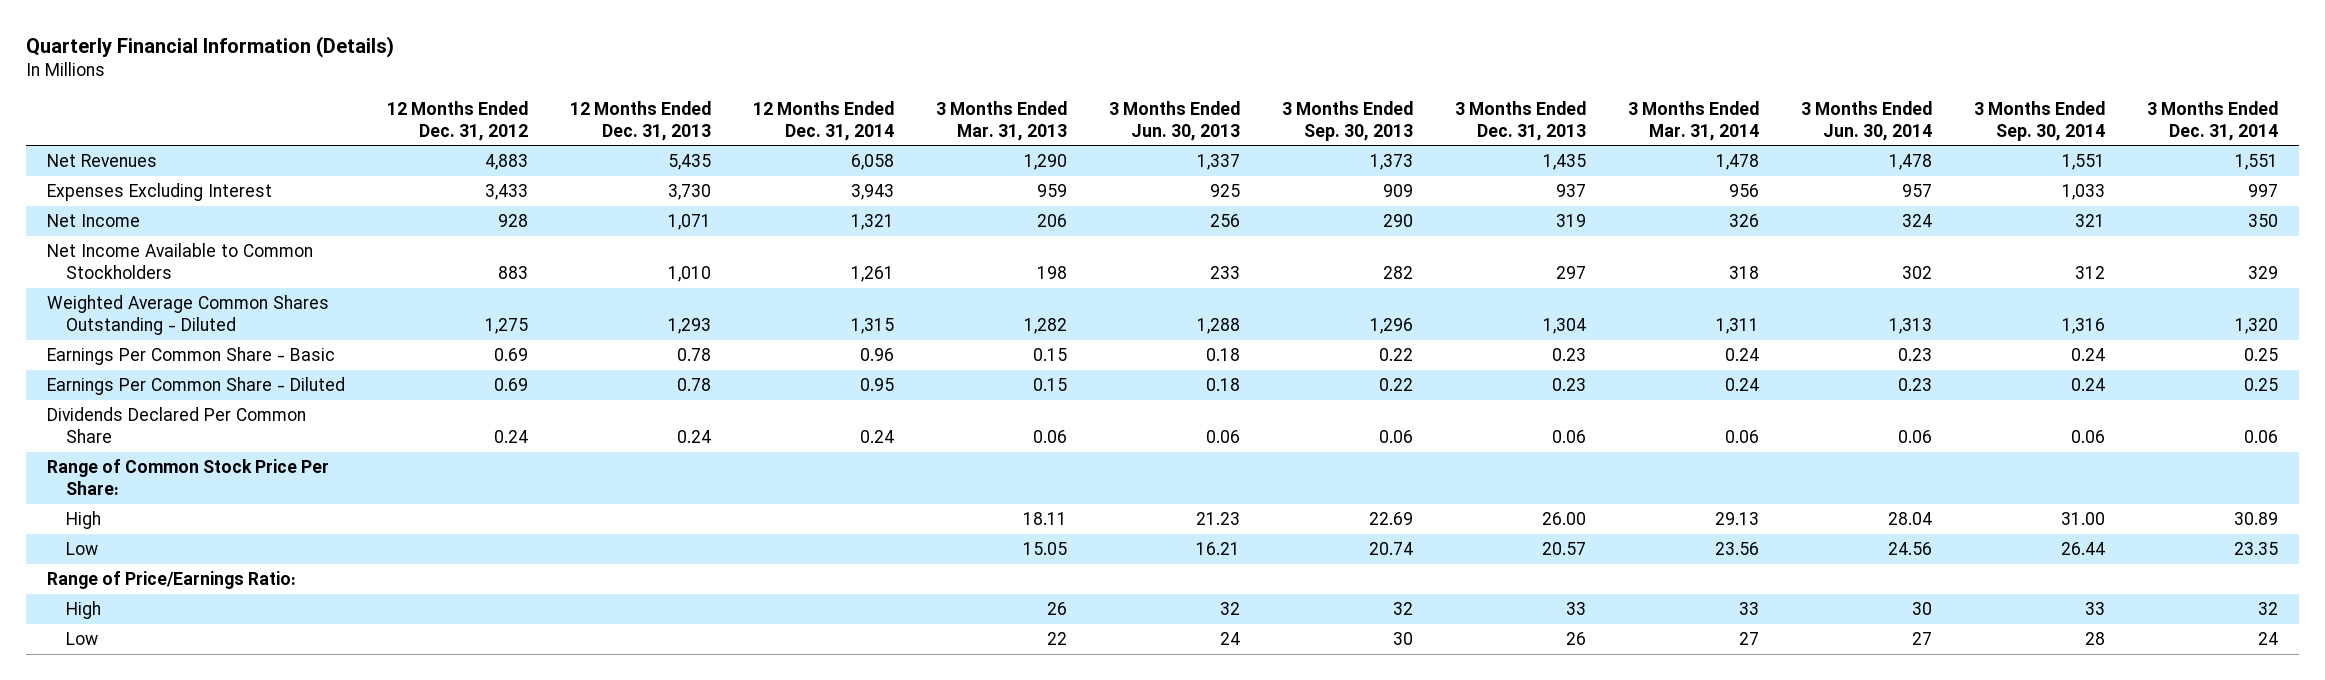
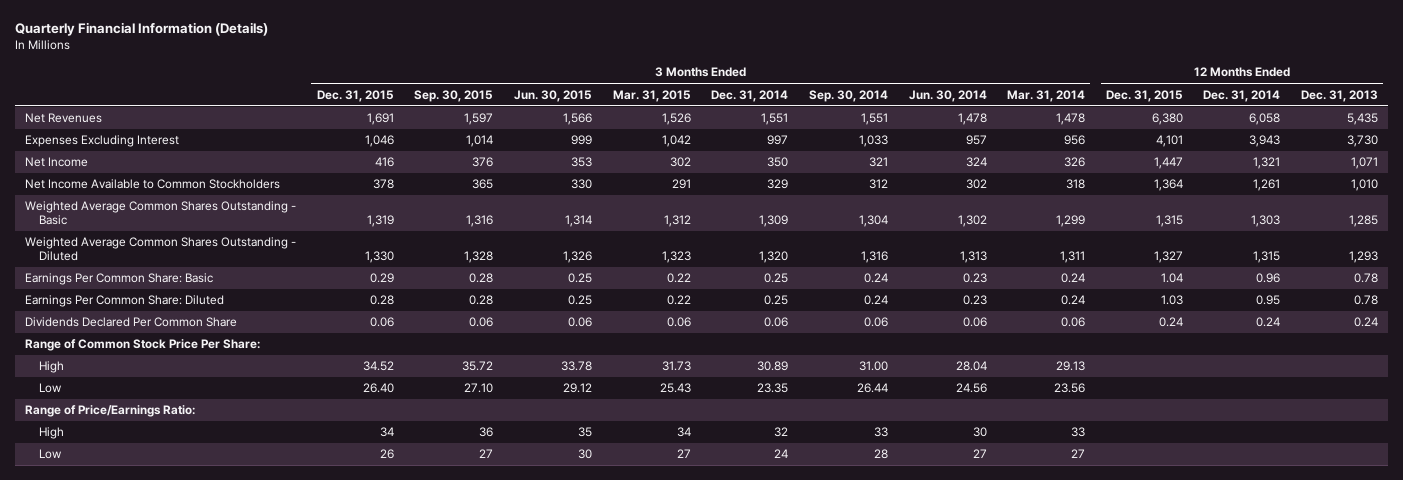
[386,100,528,141] 12 Months Ended Dec. 31, 2012 -> none
[935,100,1067,141] 3 Months Ended Mar. 31, 2013 -> none
[1108,100,1240,141] 3 Months Ended Jun. 30, 2013 -> none
[1281,100,1413,141] 3 Months Ended Sep. 30, 2013 -> none
[1454,100,1586,141] 3 Months Ended Dec. 31, 2013 -> none
none -> [316,89,394,102] Dec. 31, 2015
none -> [414,89,494,102] Sep. 30, 2015
none -> [513,89,592,102] Jun. 30, 2015
none -> [612,89,691,102] Mar. 31, 2015
none -> [1105,89,1183,102] Dec. 31, 2015
none -> [24,201,296,226] Weighted Average Common Shares Outstanding - Basic
[46,346,335,365] Earnings Per Common Share - Basic -> [24,273,213,286] Earnings Per Common Share: Basic
[46,376,345,395] Earnings Per Common Share - Diluted -> [24,295,224,308] Earnings Per Common Share: Diluted

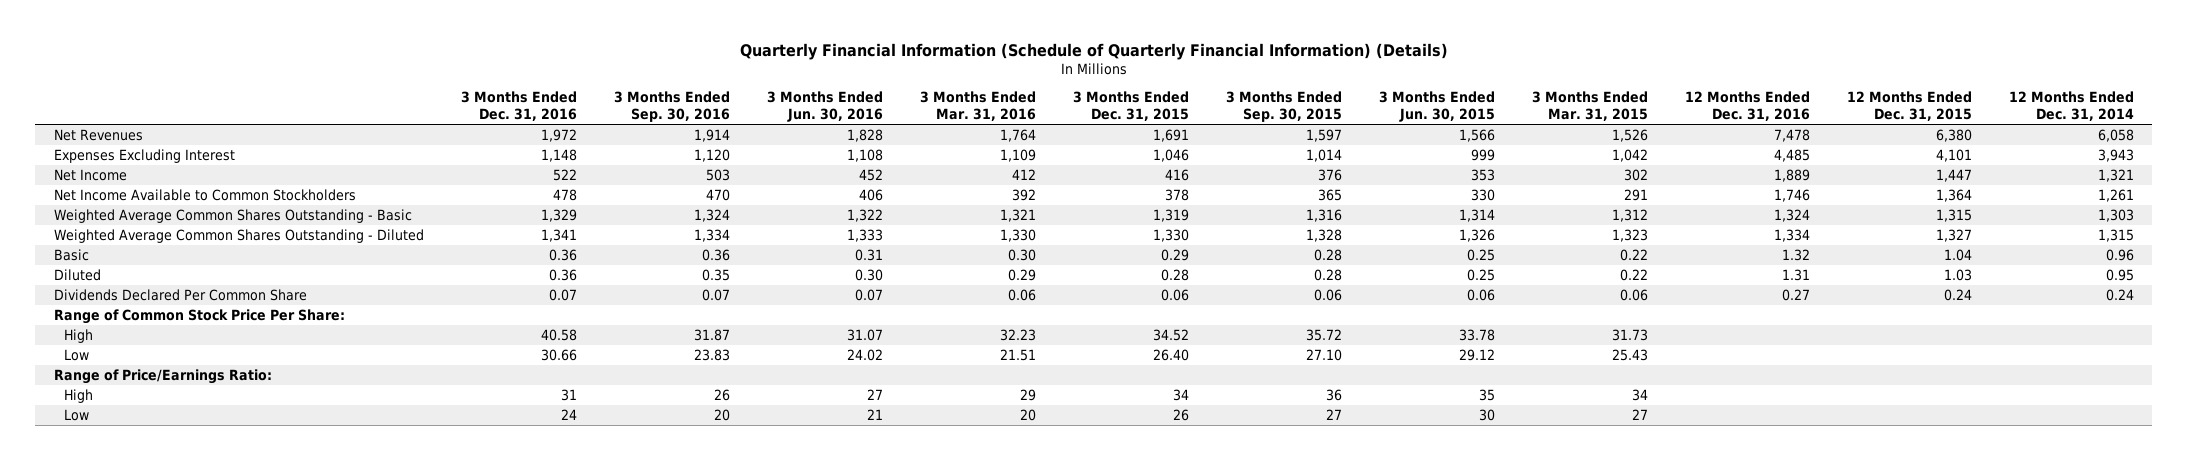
[14,22,268,37] Quarterly Financial Information (Details) -> [739,42,1448,60] Quarterly Financial Information (Schedule of Quarterly Financial Information) (Details)
[711,89,789,102] Dec. 31, 2014 -> none
[808,89,888,102] Sep. 30, 2014 -> none
[908,89,987,102] Jun. 30, 2014 -> none
[1007,89,1086,102] Mar. 31, 2014 -> none
[1301,89,1379,102] Dec. 31, 2013 -> none
none -> [460,91,577,121] 3 Months Ended Dec. 31, 2016
none -> [613,91,730,122] 3 Months Ended Sep. 30, 2016
none -> [766,91,883,122] 3 Months Ended Jun. 30, 2016
none -> [919,91,1036,121] 3 Months Ended Mar. 31, 2016
none -> [1684,91,1810,121] 12 Months Ended Dec. 31, 2016
[24,273,213,286] Earnings Per Common Share: Basic -> [53,249,89,262] Basic
[24,295,224,308] Earnings Per Common Share: Diluted -> [53,269,101,282] Diluted

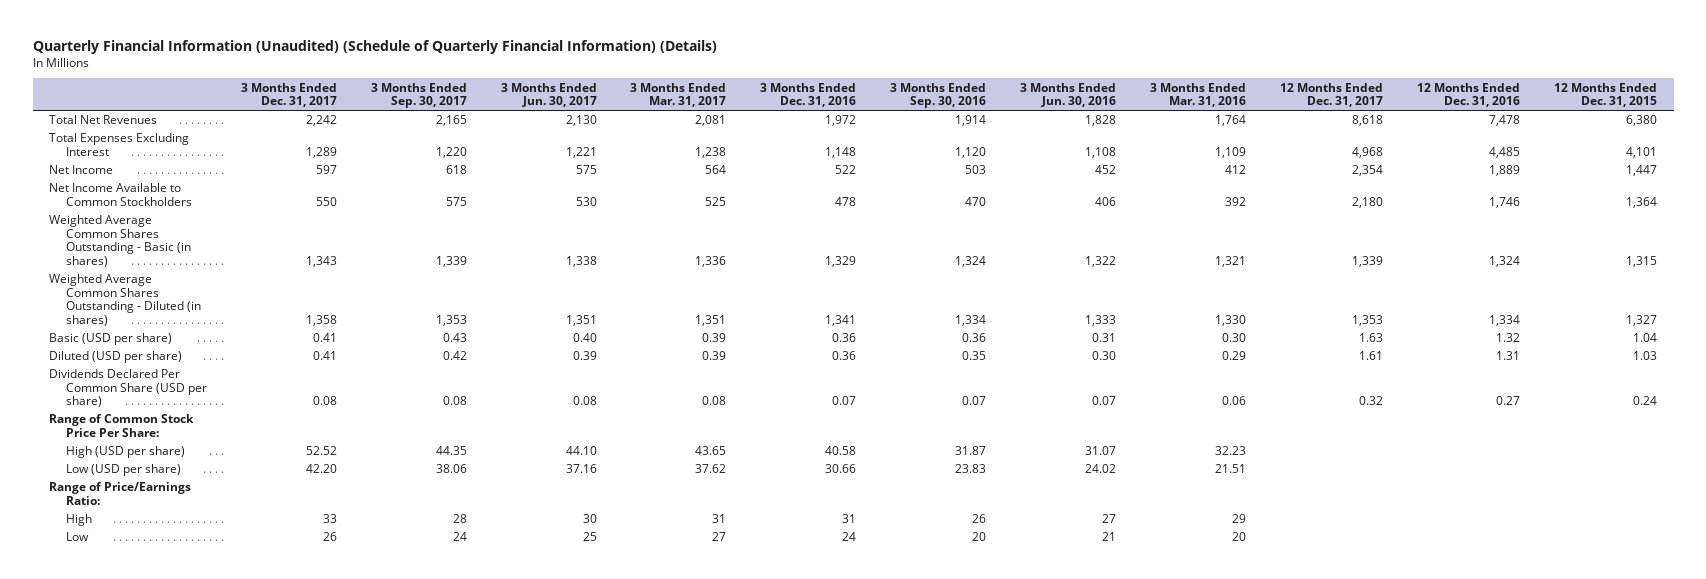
[739,42,1448,60] Quarterly Financial Information (Schedule of Quarterly Financial Information) (Details) -> [32,39,717,54] Quarterly Financial Information (Unaudited) (Schedule of Quarterly Financial Information) (Details)
[1072,91,1189,121] 3 Months Ended Dec. 31, 2015 -> none
[1225,91,1342,122] 3 Months Ended Sep. 30, 2015 -> none
[1378,91,1495,122] 3 Months Ended Jun. 30, 2015 -> none
[1531,91,1648,121] 3 Months Ended Mar. 31, 2015 -> none
[2008,91,2134,121] 12 Months Ended Dec. 31, 2014 -> none
none -> [240,82,337,108] 3 Months Ended Dec. 31, 2017
none -> [370,82,467,109] 3 Months Ended Sep. 30, 2017
none -> [500,82,597,108] 3 Months Ended Jun. 30, 2017
none -> [630,82,727,108] 3 Months Ended Mar. 31, 2017
none -> [1279,82,1383,108] 12 Months Ended Dec. 31, 2017
[53,129,143,142] Net Revenues -> [49,115,158,125] Total Net Revenues
[53,149,235,164] Expenses Excluding Interest -> [49,133,190,156] Total Expenses Excluding Interest
[53,209,412,224] Weighted Average Common Shares Outstanding - Basic -> [49,215,191,268] Weighted Average Common Shares Outstanding - Basic (in shares)
[53,229,424,244] Weighted Average Common Shares Outstanding - Diluted -> [49,274,201,327] Weighted Average Common Shares Outstanding - Diluted (in shares)
[53,249,89,262] Basic -> [49,333,173,346] Basic (USD per share)
[53,269,101,282] Diluted -> [49,351,183,364] Diluted (USD per share)
[53,289,307,302] Dividends Declared Per Common Share -> [49,369,207,408] Dividends Declared Per Common Share (USD per share)
[63,329,93,344] High -> [65,446,185,459] High (USD per share)
[63,349,89,362] Low -> [65,464,181,477] Low (USD per share)

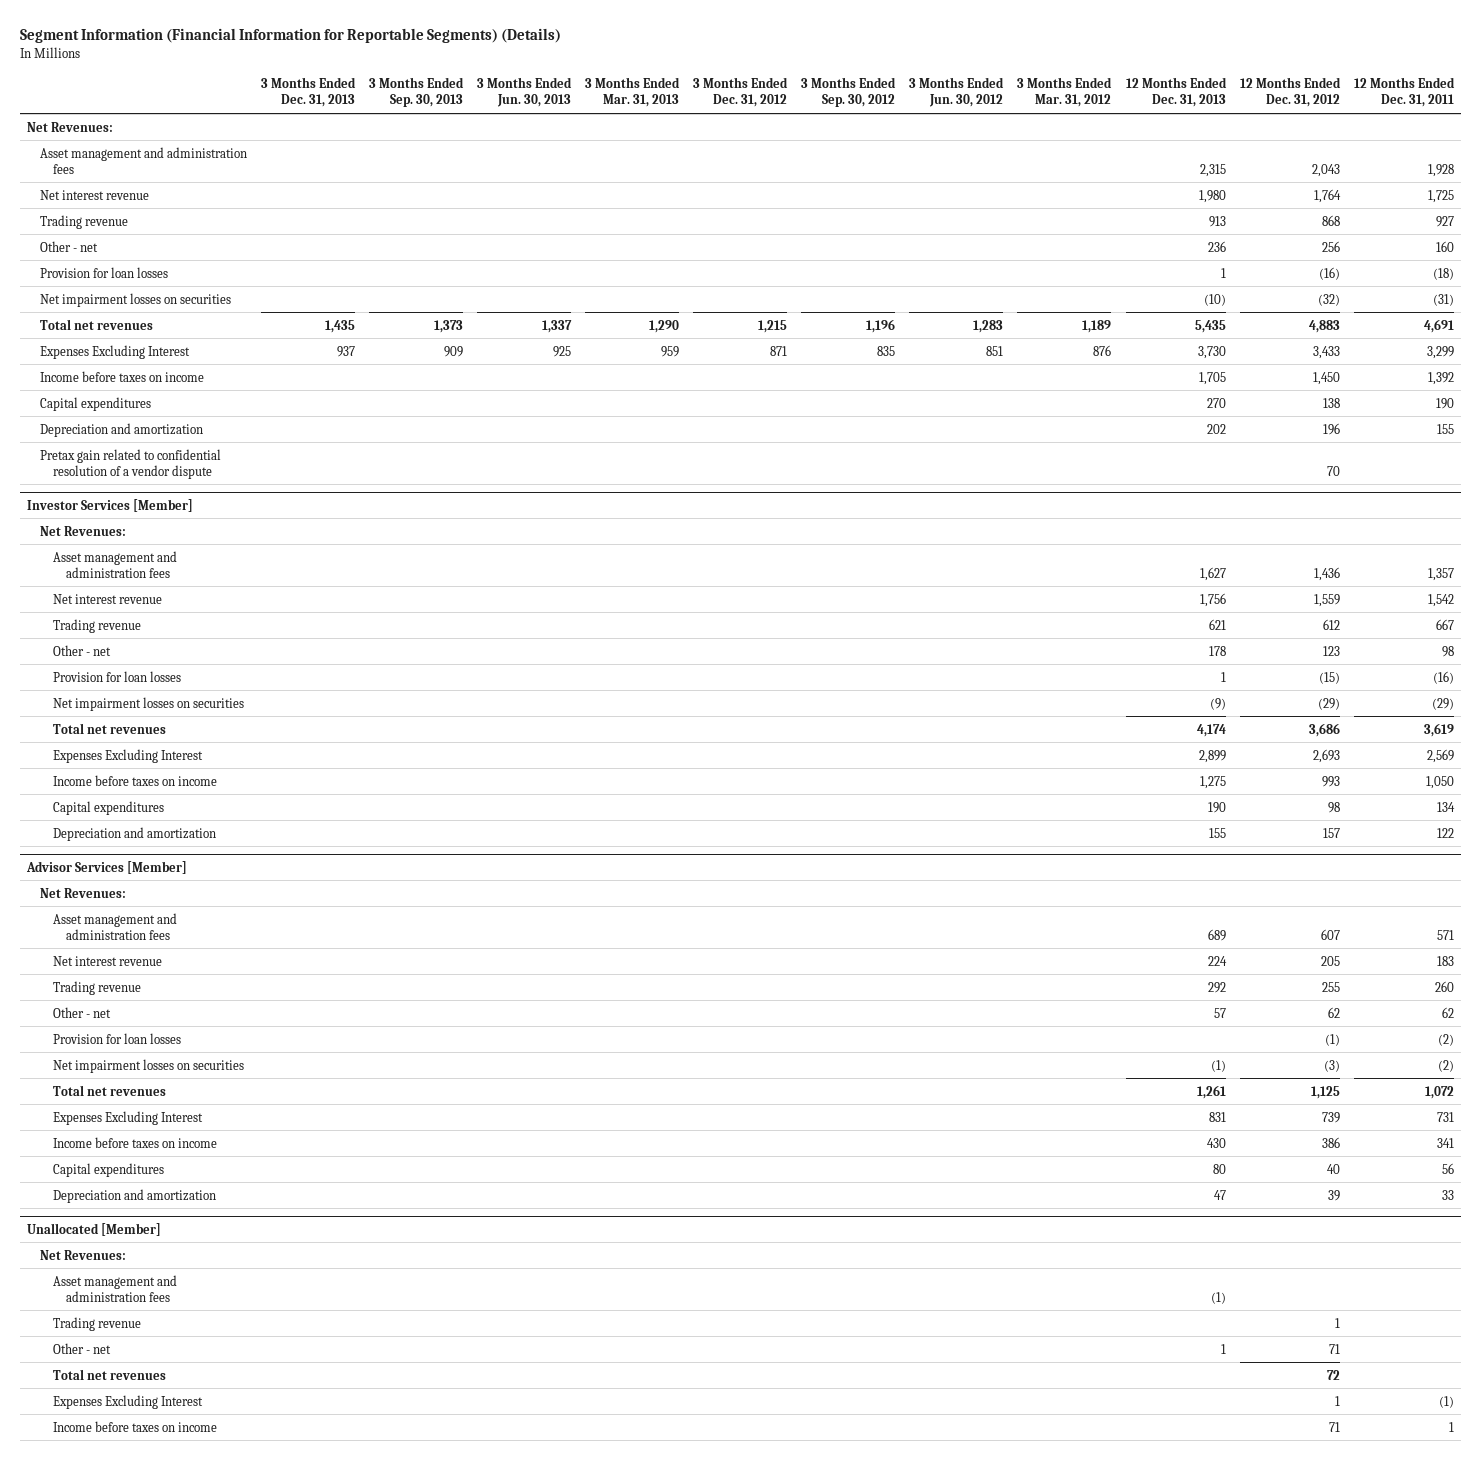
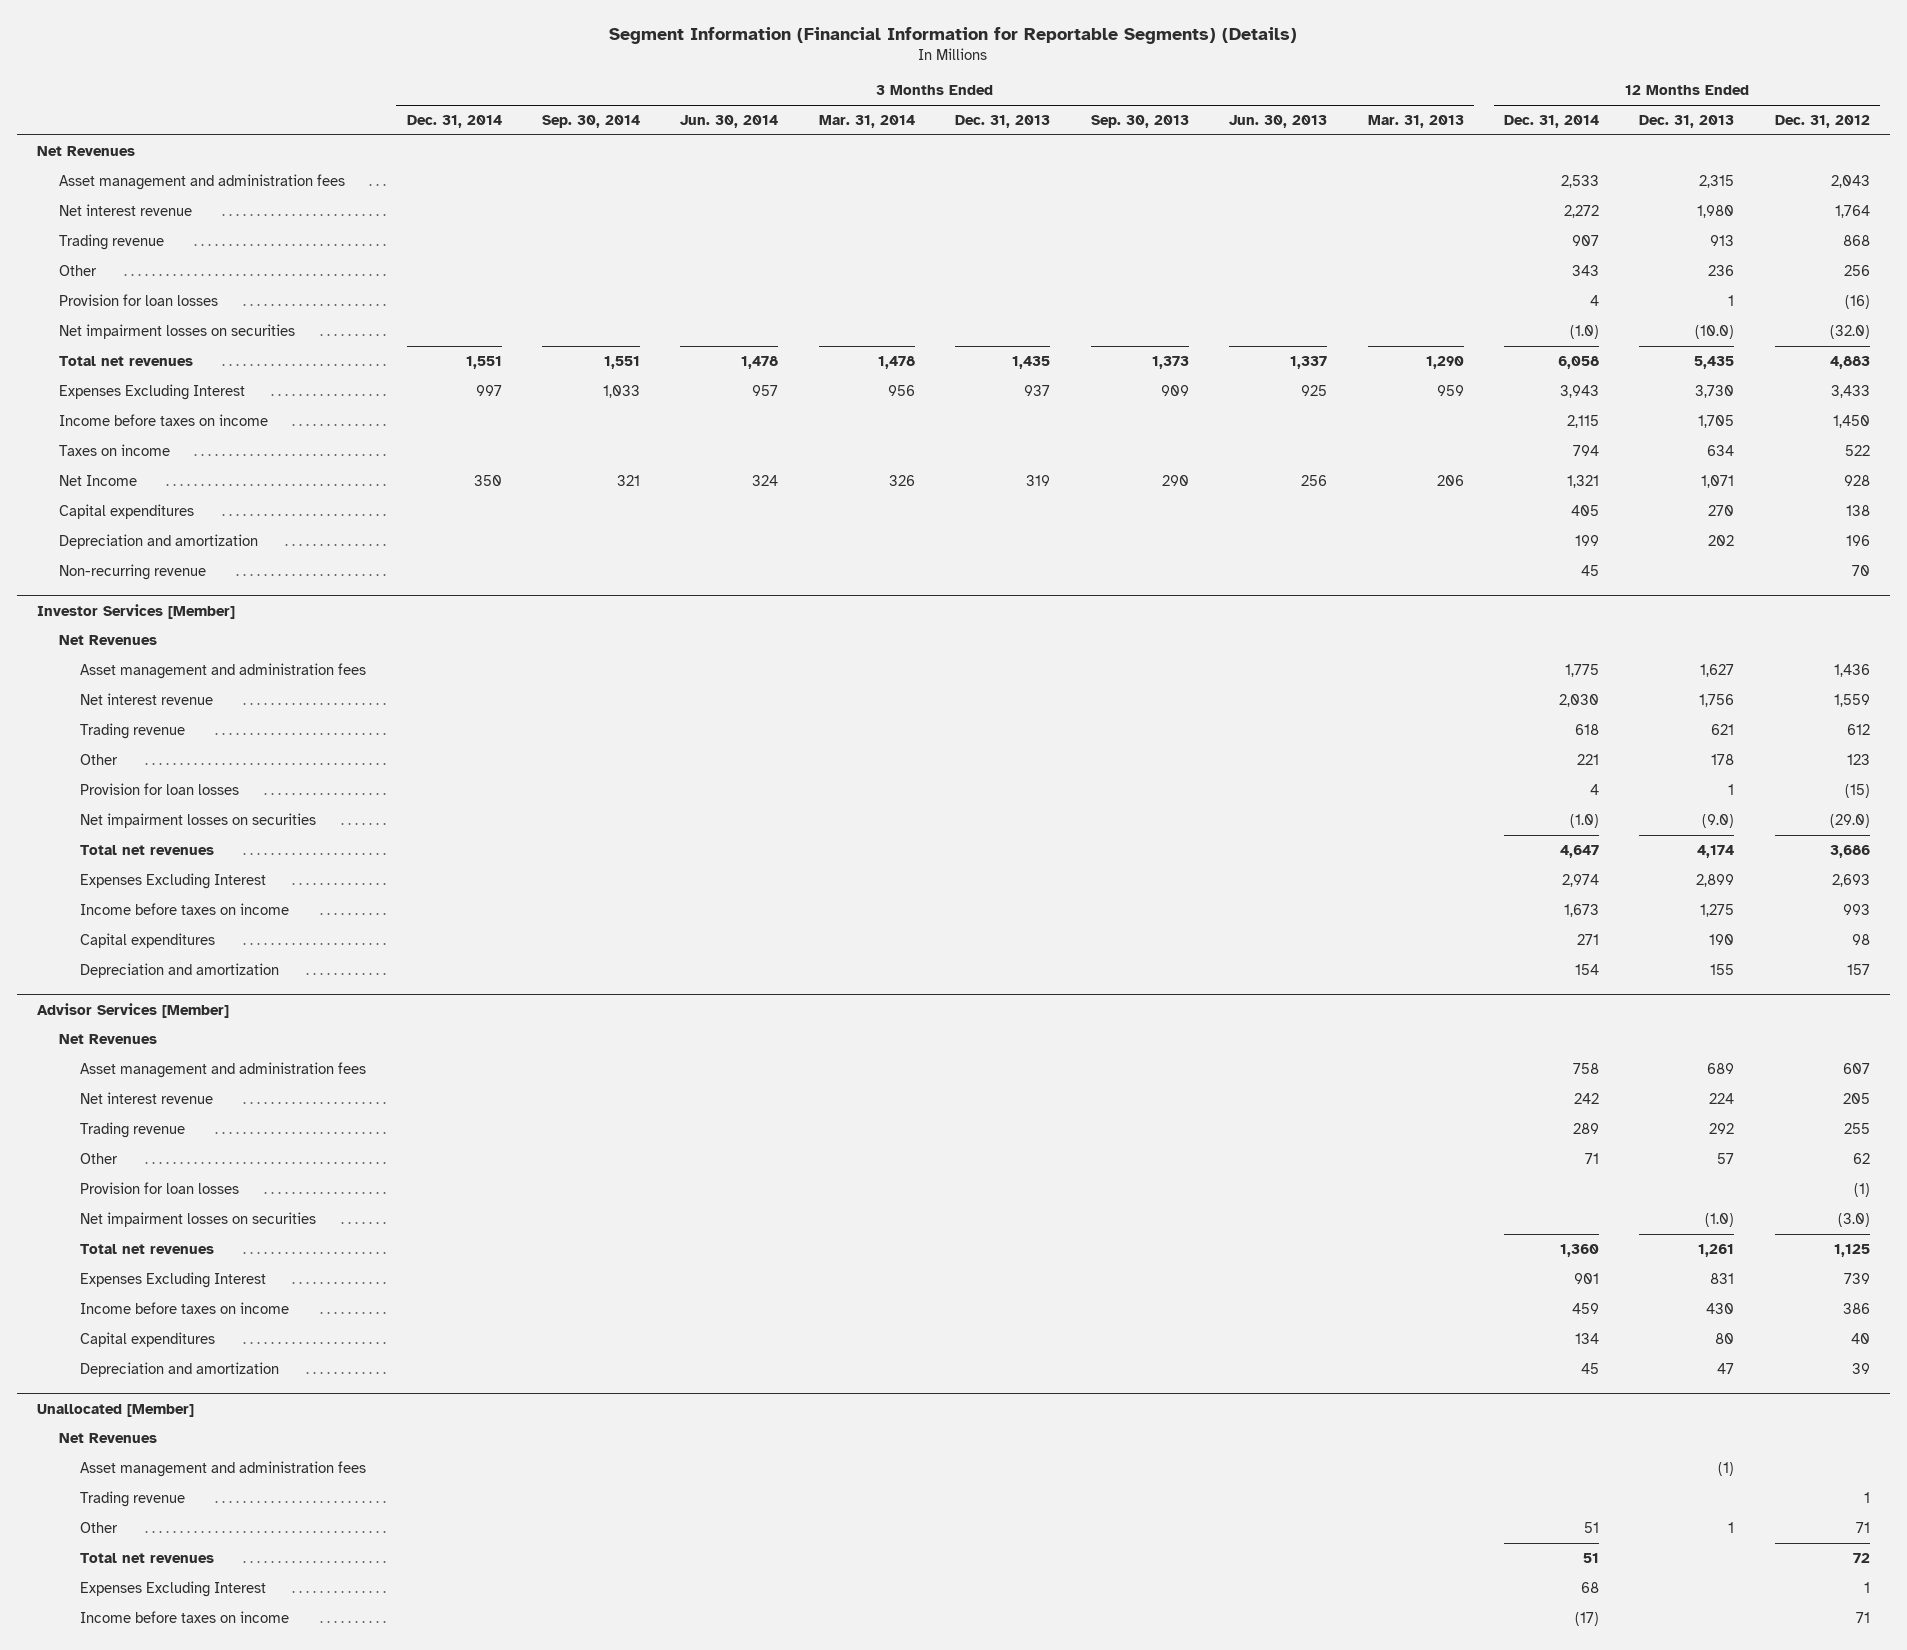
[693,77,789,108] 3 Months Ended Dec. 31, 2012 -> none
[801,77,897,108] 3 Months Ended Sep. 30, 2012 -> none
[909,77,1005,108] 3 Months Ended Jun. 30, 2012 -> none
[1017,77,1113,108] 3 Months Ended Mar. 31, 2012 -> none
[1353,77,1455,108] 12 Months Ended Dec. 31, 2011 -> none
none -> [406,114,502,128] Dec. 31, 2014
none -> [541,114,640,128] Sep. 30, 2014
none -> [680,114,779,128] Jun. 30, 2014
none -> [818,114,915,128] Mar. 31, 2014
none -> [1504,114,1600,128] Dec. 31, 2014
[26,121,113,132] Net Revenues: -> [36,145,135,156] Net Revenues
[39,240,98,252] Other - net -> [58,264,97,276] Other
[1203,293,1226,306] (10) -> [1695,324,1735,339] (10.0)
[1317,293,1340,306] (32) -> [1829,324,1870,339] (32.0)
none -> [58,443,170,456] Taxes on income
none -> [58,474,137,486] Net Income
[39,448,221,479] Pretax gain related to confidential resolution of a vendor dispute -> [58,563,206,580] Non-recurring revenue
[39,525,126,536] Net Revenues: -> [58,634,157,645] Net Revenues
[52,644,111,656] Other - net -> [80,753,119,765] Other
[1209,697,1226,710] (9) -> [1702,813,1735,828] (9.0)
[1317,697,1340,710] (29) -> [1829,813,1870,828] (29.0)
[39,887,126,898] Net Revenues: -> [58,1033,157,1044] Net Revenues
[52,1006,111,1018] Other - net -> [80,1152,119,1164] Other
[1210,1059,1226,1072] (1) -> [1705,1212,1735,1227] (1.0)
[1323,1059,1340,1072] (3) -> [1837,1212,1870,1227] (3.0)
[39,1249,126,1260] Net Revenues: -> [58,1432,157,1443] Net Revenues
[52,1342,111,1354] Other - net -> [80,1521,119,1533] Other

